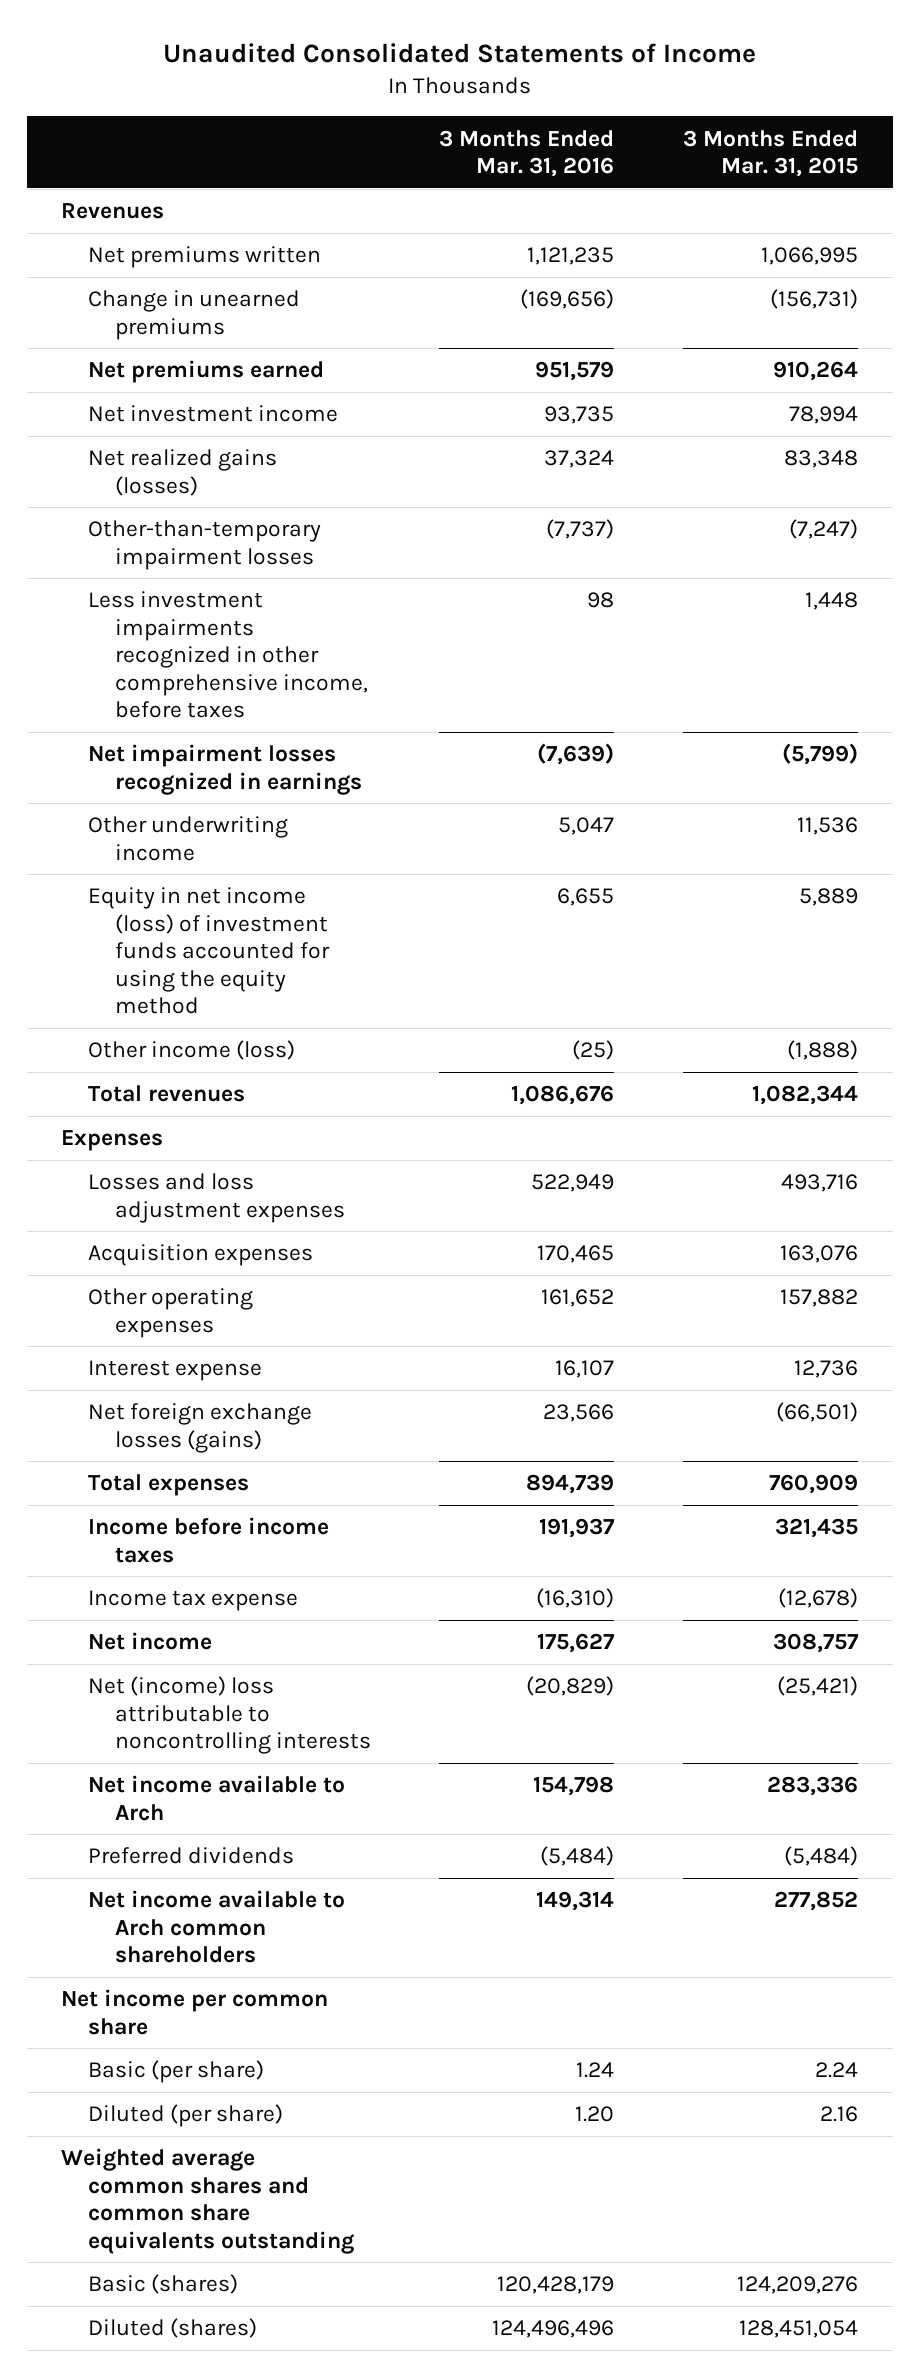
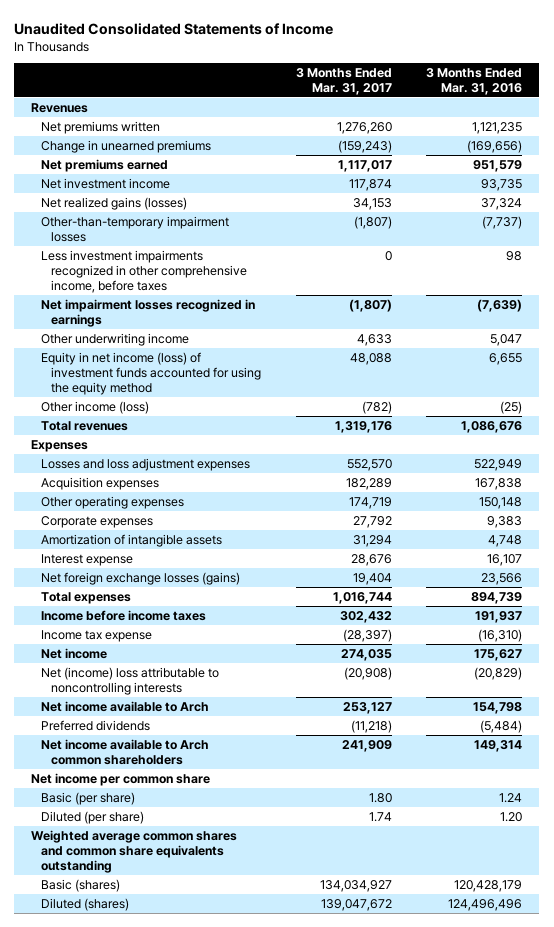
[683,129,859,178] 3 Months Ended Mar. 31, 2015 -> none
none -> [295,67,392,95] 3 Months Ended Mar. 31, 2017
[537,1245,615,1264] 170,465 -> [475,477,523,490] 167,838
[541,1289,615,1308] 161,652 -> [479,496,523,509] 150,148
none -> [41,515,154,528] Corporate expenses
none -> [41,533,223,547] Amortization of intangible assets

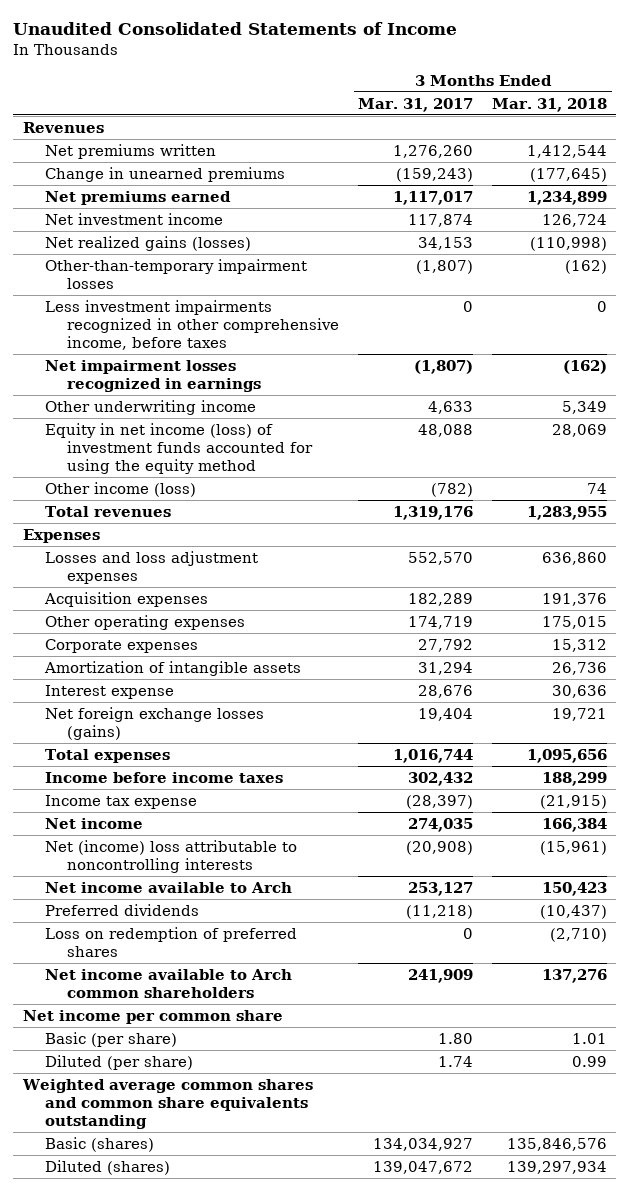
[426,67,523,95] 3 Months Ended Mar. 31, 2016 -> none
none -> [491,97,607,112] Mar. 31, 2018
none -> [45,926,298,957] Loss on redemption of preferred shares

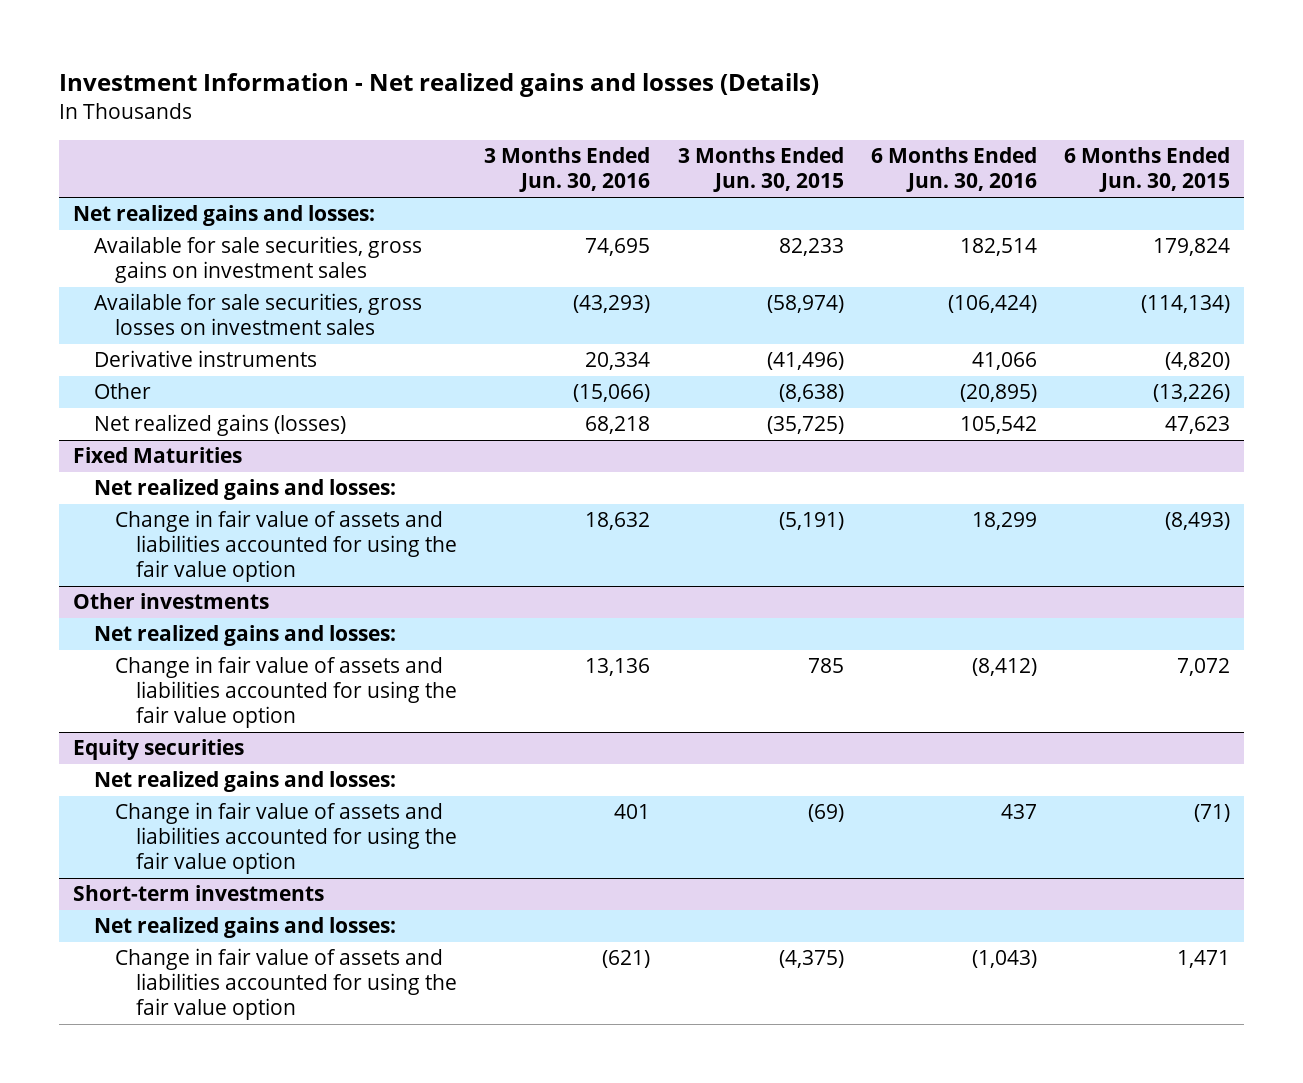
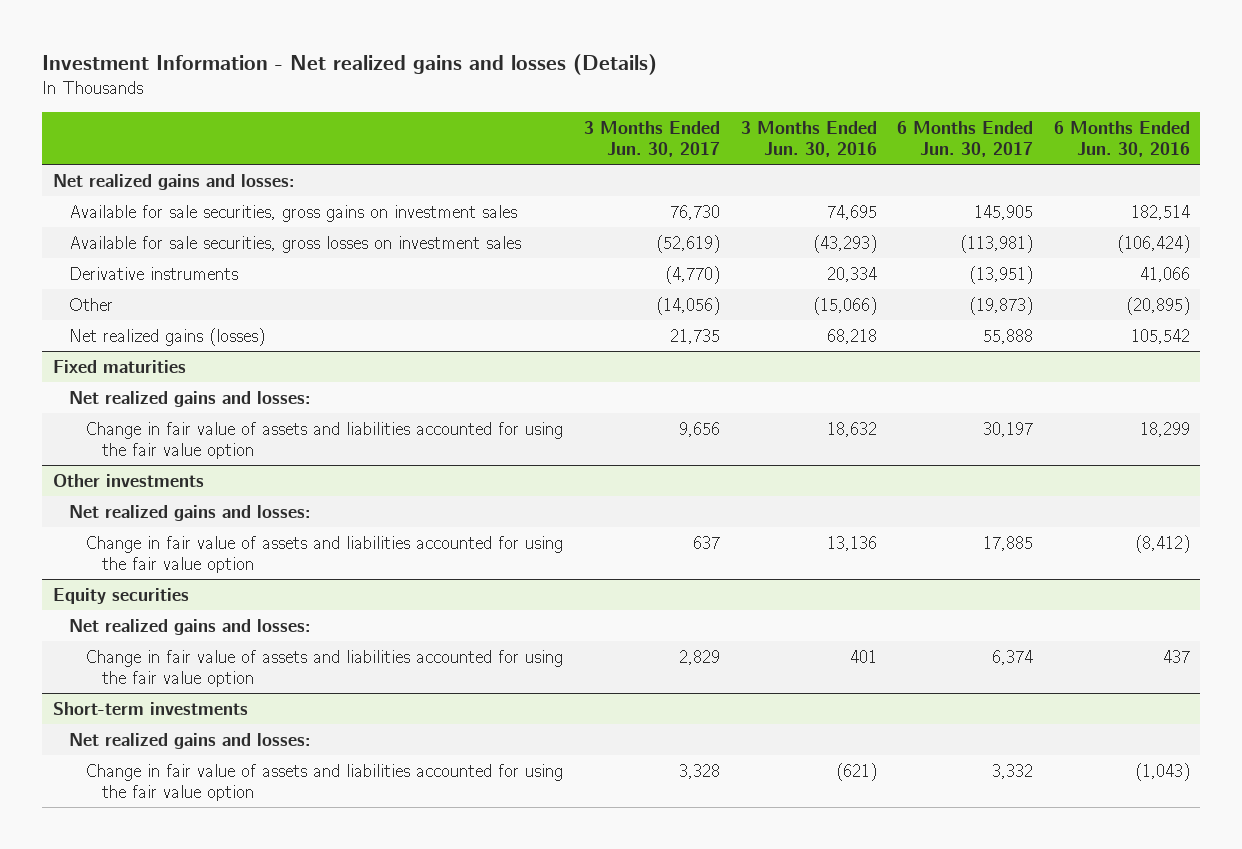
[677,147,844,193] 3 Months Ended Jun. 30, 2015 -> none
[1064,147,1231,193] 6 Months Ended Jun. 30, 2015 -> none
none -> [583,120,720,158] 3 Months Ended Jun. 30, 2017
none -> [897,120,1034,158] 6 Months Ended Jun. 30, 2017
[73,447,243,464] Fixed Maturities -> [52,359,186,373] Fixed maturities

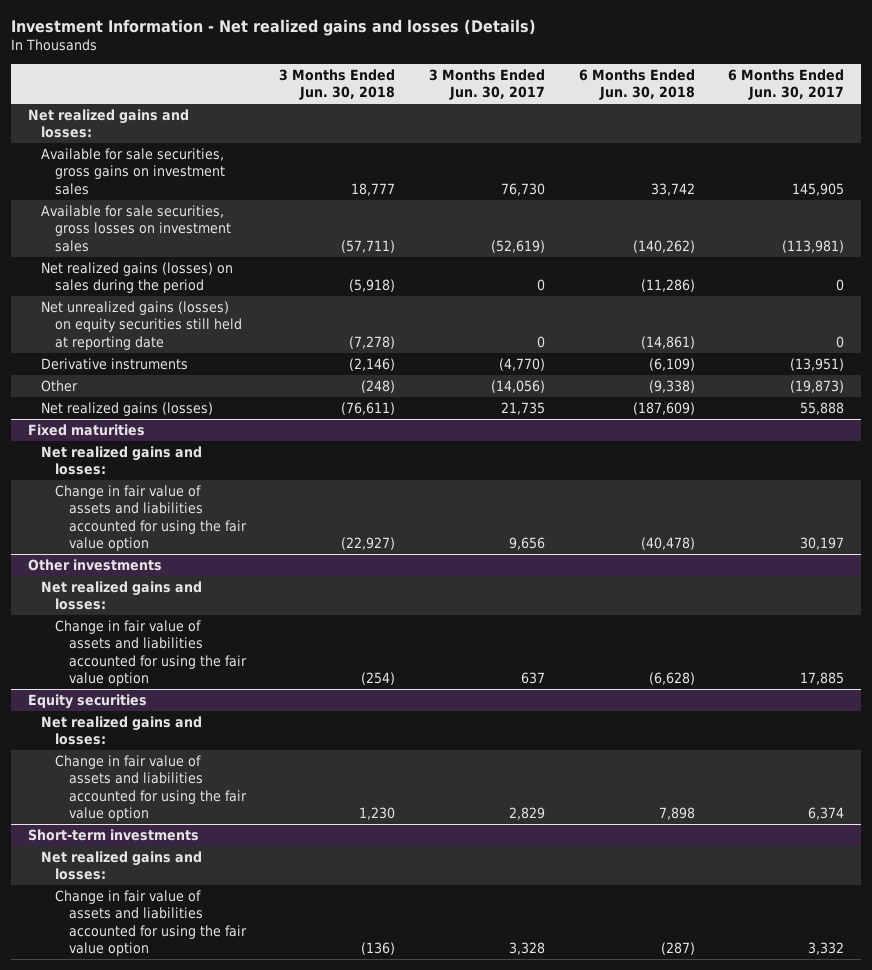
[740,120,877,158] 3 Months Ended Jun. 30, 2016 -> none
[1053,120,1190,158] 6 Months Ended Jun. 30, 2016 -> none
none -> [279,68,396,101] 3 Months Ended Jun. 30, 2018
none -> [578,68,695,101] 6 Months Ended Jun. 30, 2018
none -> [41,261,234,294] Net realized gains (losses) on sales during the period
none -> [41,300,242,350] Net unrealized gains (losses) on equity securities still held at reporting date

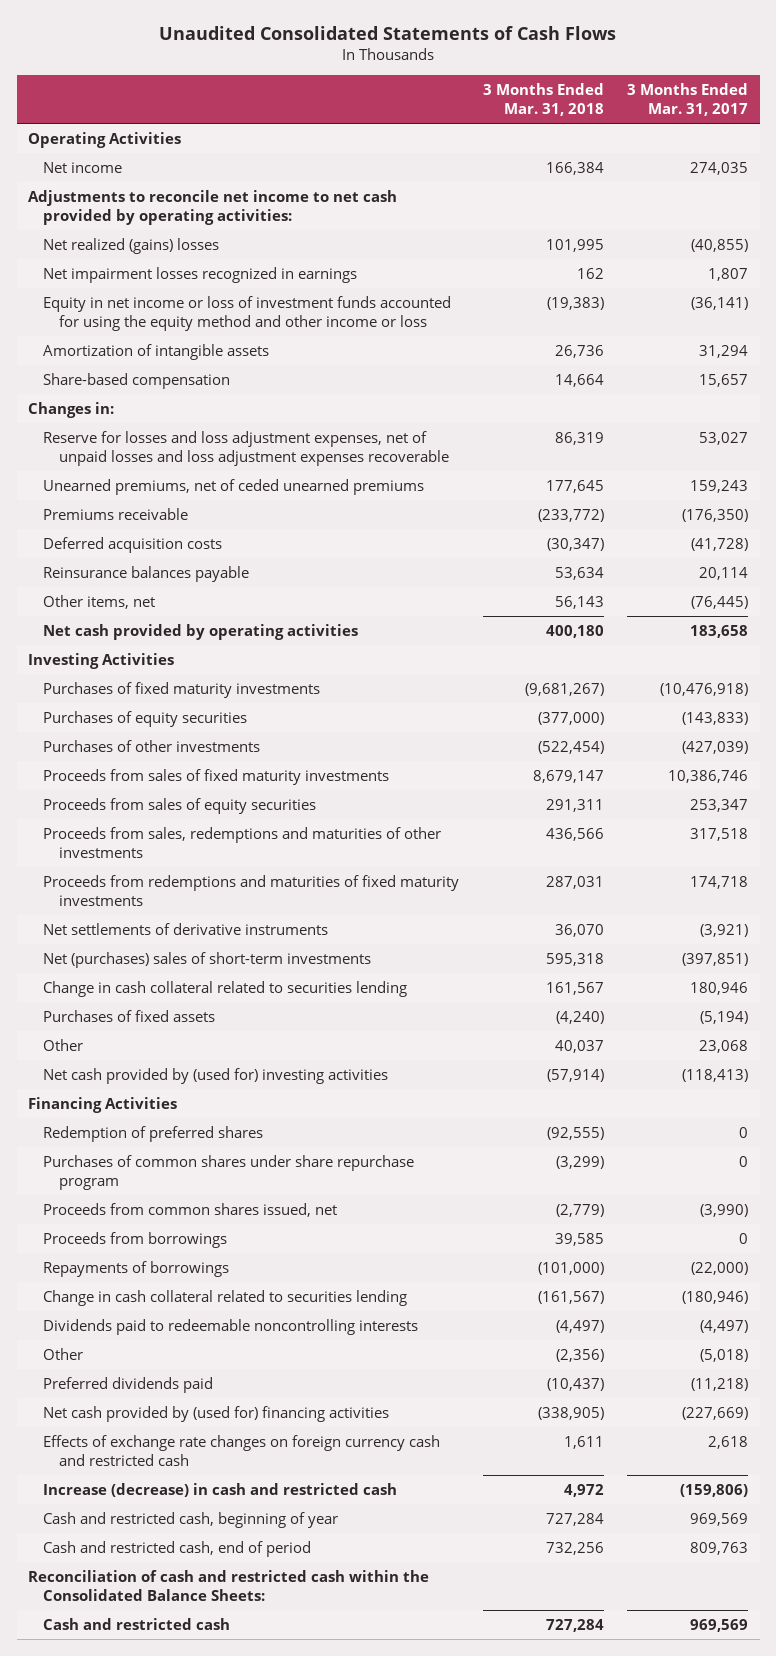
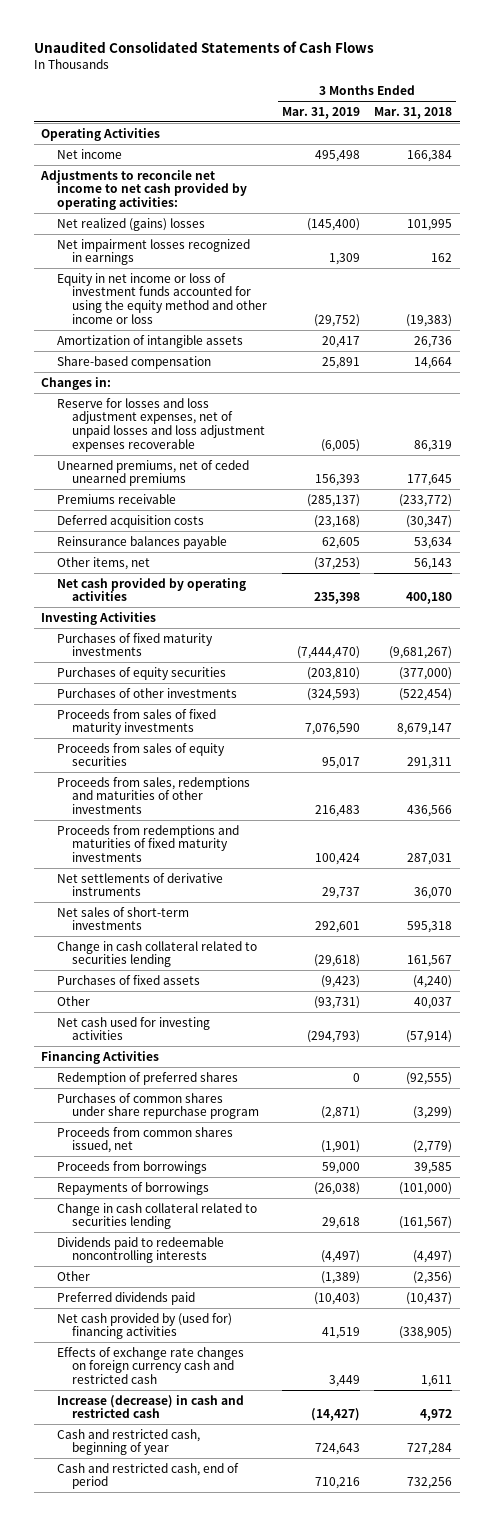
[627,83,749,117] 3 Months Ended Mar. 31, 2017 -> none
none -> [281,106,360,119] Mar. 31, 2019
[43,951,372,968] Net (purchases) sales of short-term investments -> [56,906,189,931] Net sales of short-term investments
[43,1067,389,1084] Net cash provided by (used for) investing activities -> [56,1016,210,1041] Net cash used for investing activities
[28,1569,430,1601] Reconciliation of cash and restricted cash within the Consolidated Balance Sheets: -> none
[43,1617,231,1630] Cash and restricted cash -> none

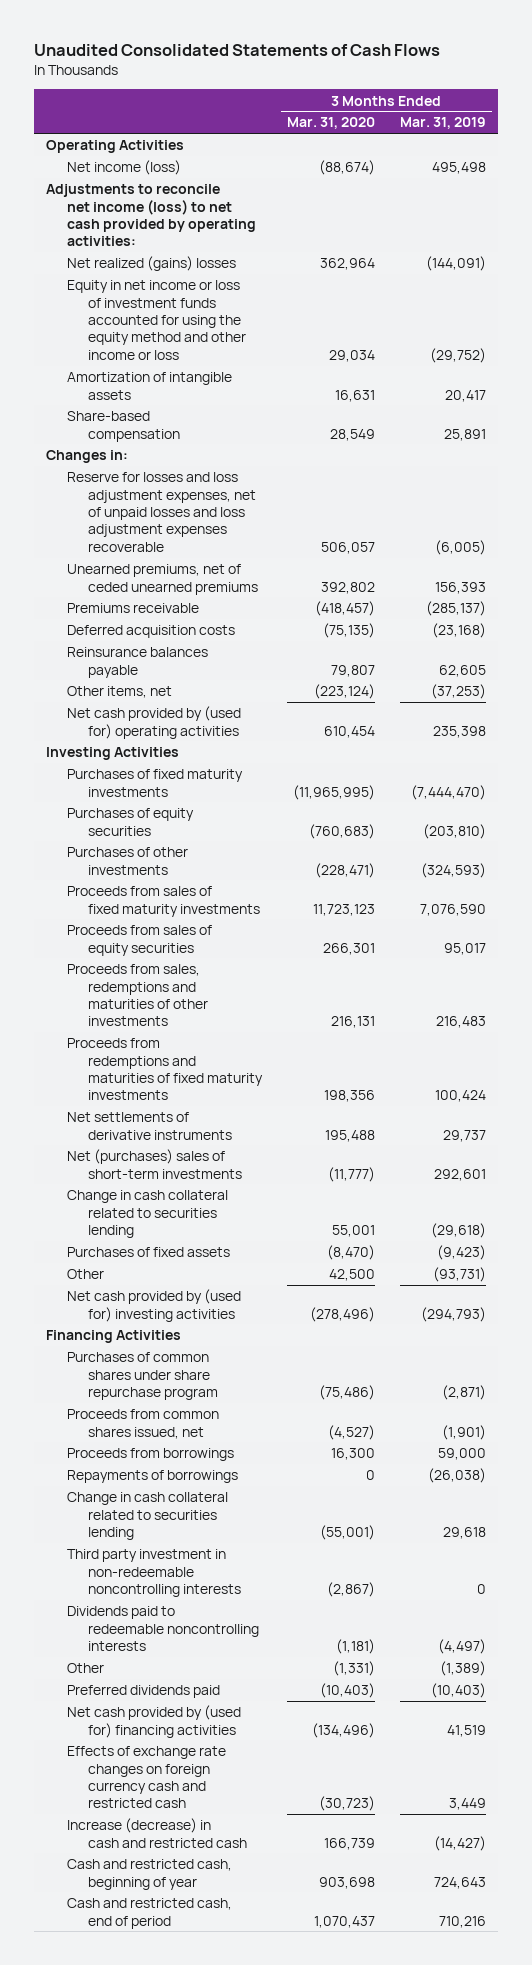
[374,106,453,119] Mar. 31, 2018 -> none
none -> [286,117,375,130] Mar. 31, 2020
[56,238,250,266] Net impairment losses recognized in earnings -> none
[56,148,122,159] Net income -> [67,160,182,176] Net income (loss)
[40,169,247,211] Adjustments to reconcile net income to net cash provided by operating activities: -> [46,184,257,247] Adjustments to reconcile net income (loss) to net cash provided by operating activities:
[306,217,360,231] (145,400) -> [425,256,486,272] (144,091)
[56,577,246,602] Net cash provided by operating activities -> [67,706,242,739] Net cash provided by (used for) operating activities
[56,906,189,931] Net sales of short-term investments -> [67,1149,243,1179] Net (purchases) sales of short-term investments
[56,1016,210,1041] Net cash used for investing activities -> [67,1289,242,1322] Net cash provided by (used for) investing activities
[56,1071,238,1085] Redemption of preferred shares -> none
none -> [67,1549,242,1597] Third party investment in non-redeemable noncontrolling interests

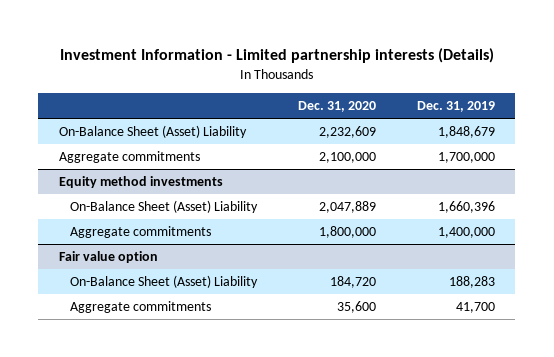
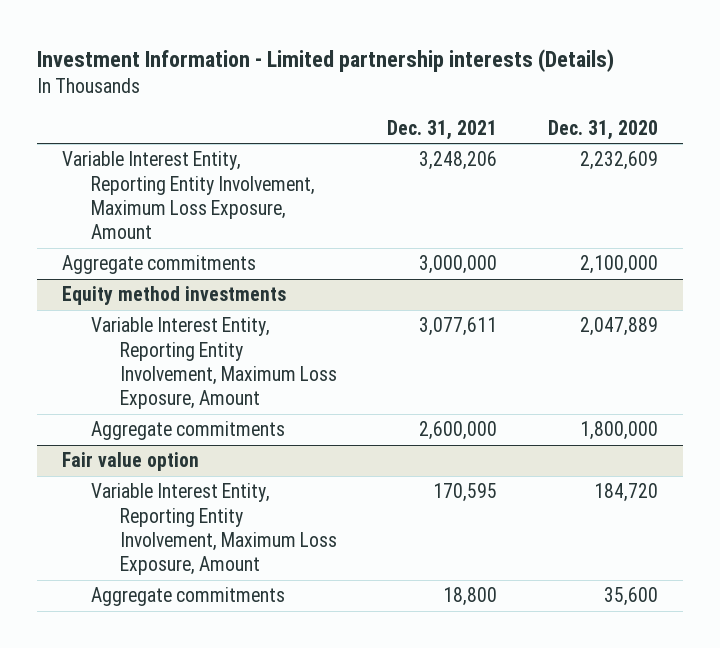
[416,101,495,113] Dec. 31, 2019 -> none
none -> [387,119,498,140] Dec. 31, 2021
[58,125,247,139] On-Balance Sheet (Asset) Liability -> [62,151,316,240] Variable Interest Entity, Reporting Entity Involvement, Maximum Loss Exposure, Amount
[69,200,258,214] On-Balance Sheet (Asset) Liability -> [91,317,338,410] Variable Interest Entity, Reporting Entity Involvement, Maximum Loss Exposure, Amount
[69,275,258,289] On-Balance Sheet (Asset) Liability -> [91,483,338,576] Variable Interest Entity, Reporting Entity Involvement, Maximum Loss Exposure, Amount

